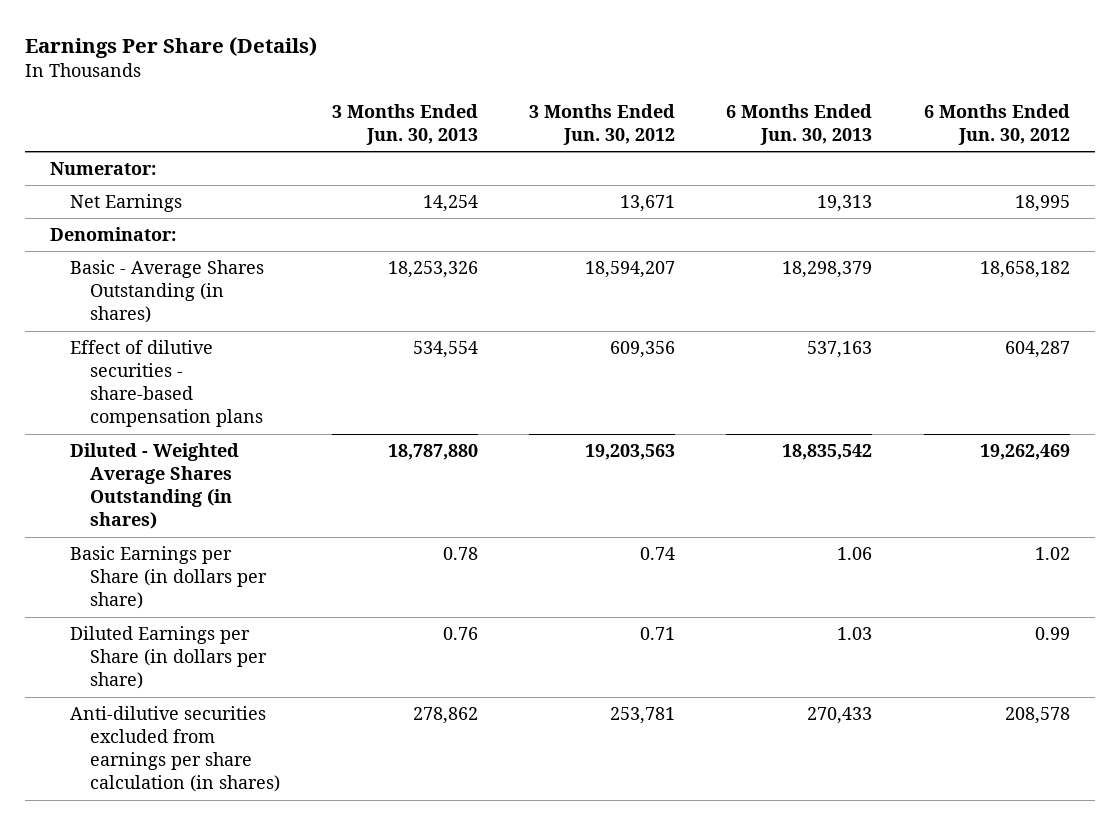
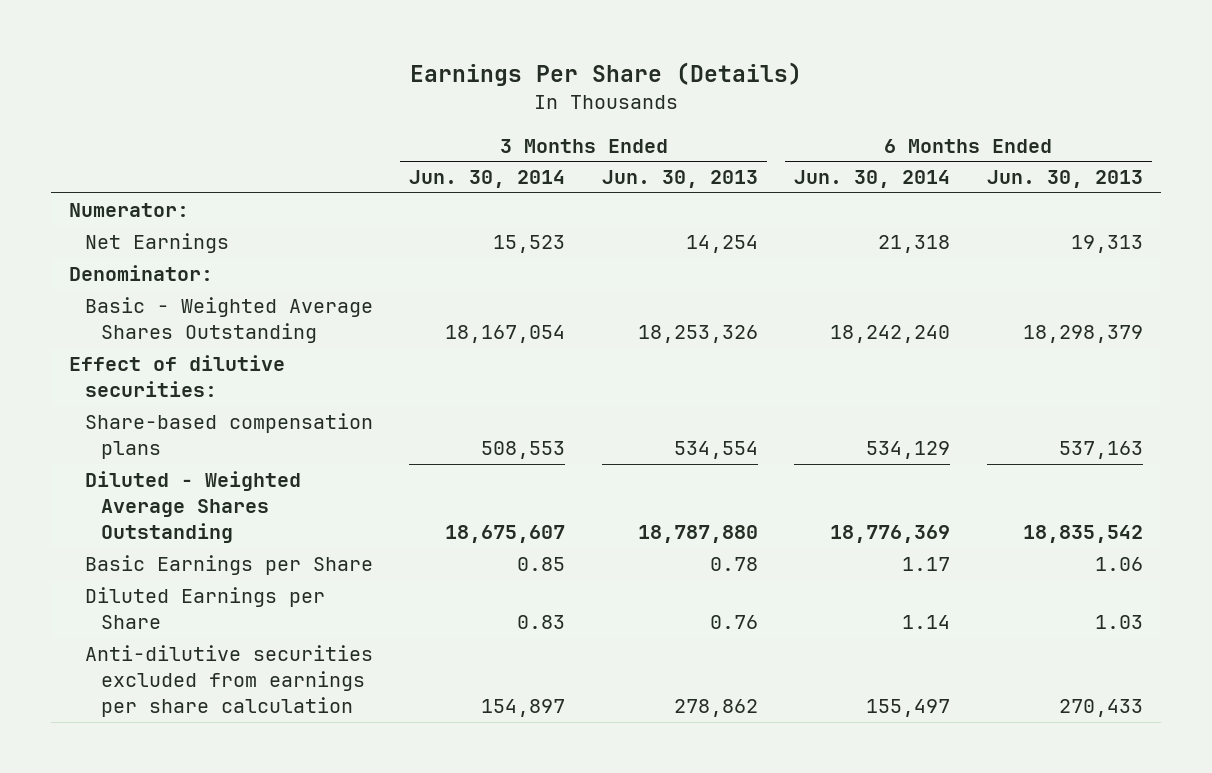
[529,104,676,146] 3 Months Ended Jun. 30, 2012 -> none
[923,104,1070,146] 6 Months Ended Jun. 30, 2012 -> none
none -> [409,170,566,189] Jun. 30, 2014
none -> [794,170,951,189] Jun. 30, 2014
[70,260,265,324] Basic - Average Shares Outstanding (in shares) -> [85,297,374,344] Basic - Weighted Average Shares Outstanding
none -> [68,355,285,398] Effect of dilutive securities:
[70,340,264,428] Effect of dilutive securities - share-based compensation plans -> [85,413,374,460] Share-based compensation plans
[70,443,240,530] Diluted - Weighted Average Shares Outstanding (in shares) -> [85,471,302,544] Diluted - Weighted Average Shares Outstanding
[70,546,268,610] Basic Earnings per Share (in dollars per share) -> [85,555,374,576] Basic Earnings per Share
[70,626,268,690] Diluted Earnings per Share (in dollars per share) -> [85,587,326,630] Diluted Earnings per Share
[70,706,281,793] Anti-dilutive securities excluded from earnings per share calculation (in shares) -> [85,645,374,718] Anti-dilutive securities excluded from earnings per share calculation

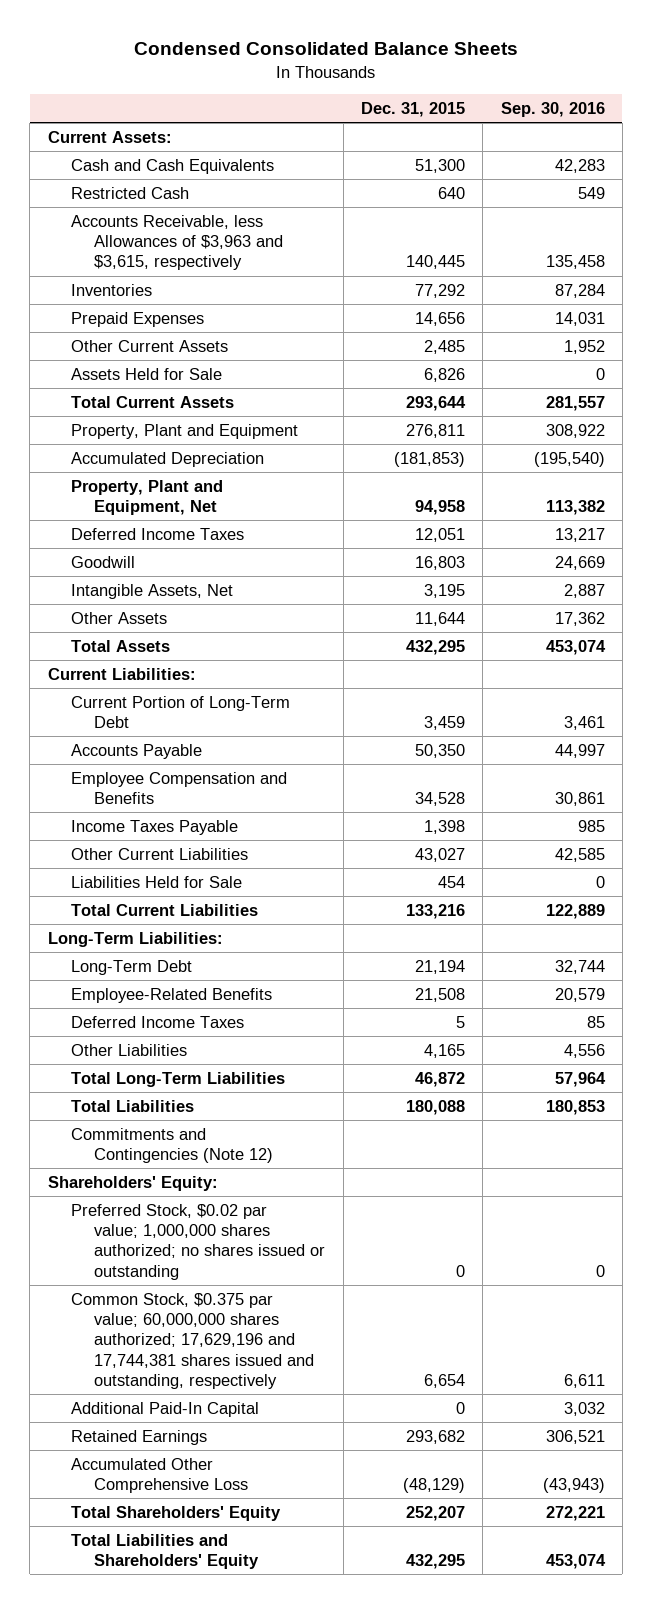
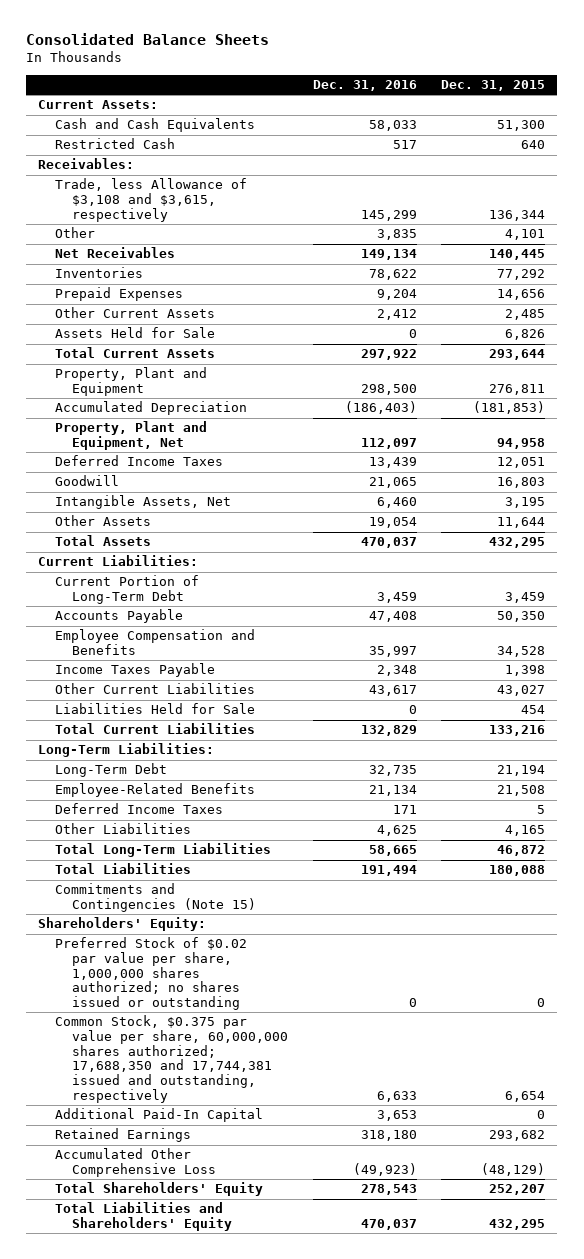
[134,42,519,56] Condensed Consolidated Balance Sheets -> [26,33,270,46] Consolidated Balance Sheets
[500,102,605,118] Sep. 30, 2016 -> none
none -> [312,79,417,91] Dec. 31, 2016
none -> [38,158,135,170] Receivables:
[70,214,284,271] Accounts Receivable, less Allowances of $3,963 and $3,615, respectively -> [55,178,248,222] Trade, less Allowance of $3,108 and $3,615, respectively
[405,255,465,270] 140,445 -> [489,209,546,221] 136,344
none -> [55,227,96,239] Other
none -> [55,247,176,259] Net Receivables
[70,1127,274,1164] Commitments and Contingencies (Note 12) -> [55,883,257,913] Commitments and Contingencies (Note 15)
[70,1203,326,1280] Preferred Stock, $0.02 par value; 1,000,000 shares authorized; no shares issued or outstanding -> [55,937,248,1010] Preferred Stock of $0.02 par value per share, 1,000,000 shares authorized; no shares issued or outstanding
[70,1292,315,1389] Common Stock, $0.375 par value; 60,000,000 shares authorized; 17,629,196 and 17,744,381 shares issued and outstanding, respectively -> [55,1015,289,1103] Common Stock, $0.375 par value per share, 60,000,000 shares authorized; 17,688,350 and 17,744,381 issued and outstanding, respectively

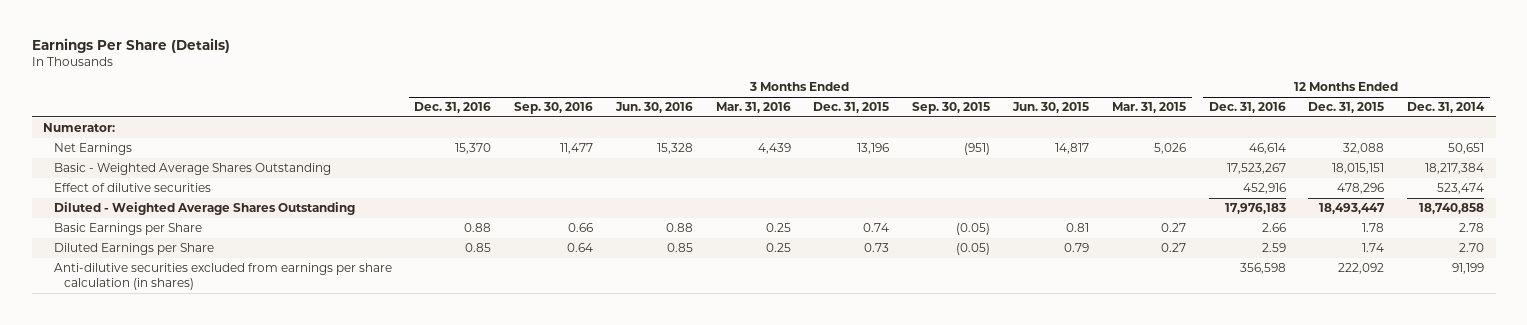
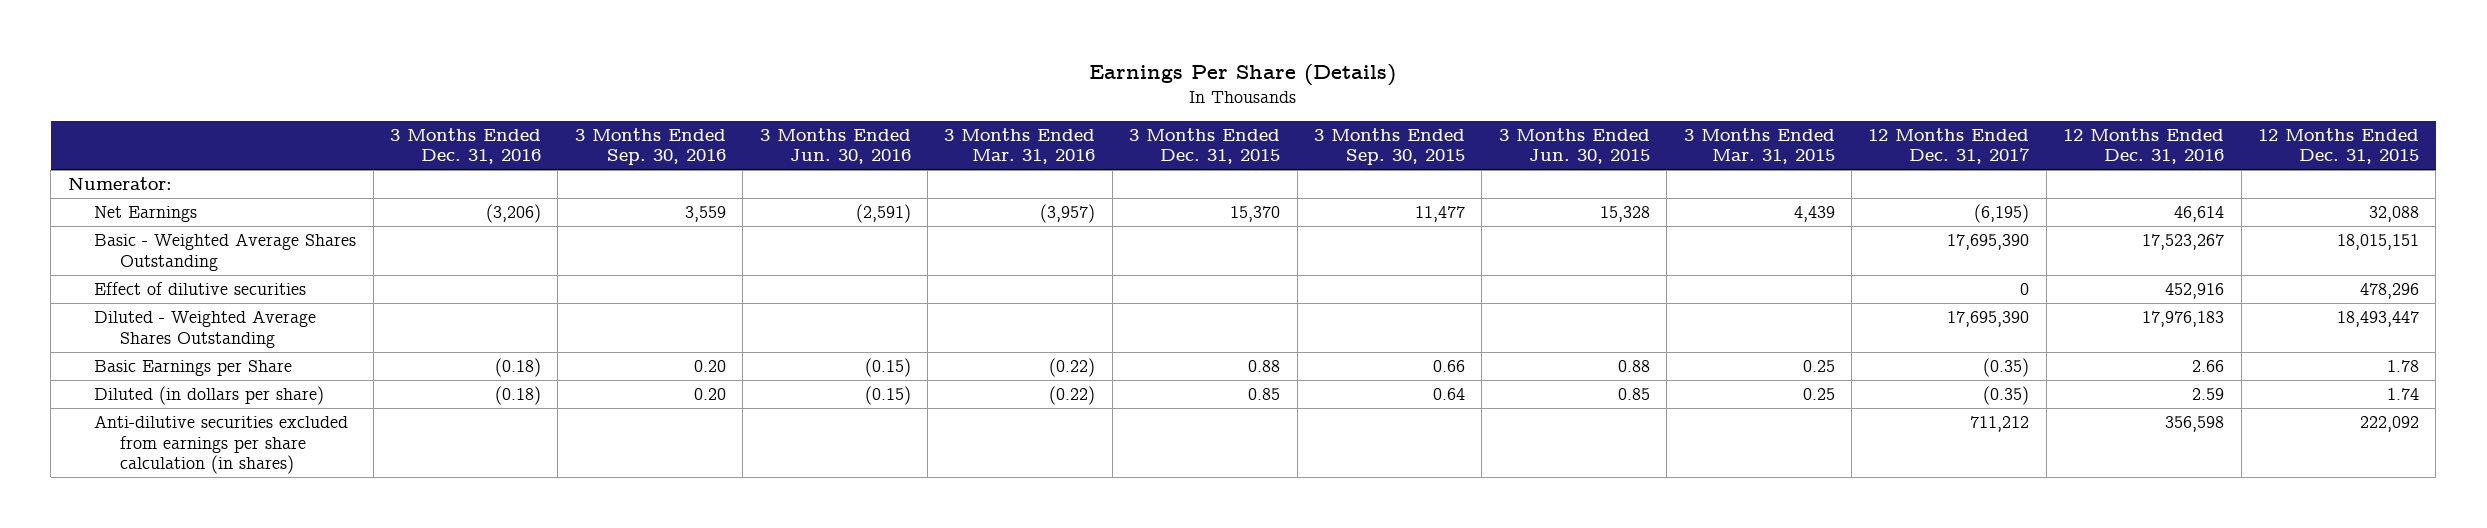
[1407,102,1486,114] Dec. 31, 2014 -> none
none -> [1868,127,2031,165] 12 Months Ended Dec. 31, 2017
[455,142,492,154] 15,370 -> [485,204,541,224] (3,206)
[560,142,594,154] 11,477 -> [684,206,726,223] 3,559
[656,142,693,154] 15,328 -> [855,204,911,224] (2,591)
[757,142,791,154] 4,439 -> [1040,204,1096,224] (3,957)
[857,142,890,154] 13,196 -> [1230,206,1281,223] 15,370
[964,142,991,155] (951) -> [1414,206,1465,223] 11,477
[1055,142,1090,154] 14,817 -> [1599,206,1650,223] 15,328
[1153,142,1186,154] 5,026 -> [1793,206,1835,223] 4,439
[464,222,492,232] 0.88 -> [494,358,541,378] (0.18)
[568,222,594,232] 0.66 -> [693,360,726,373] 0.20
[665,222,693,232] 0.88 -> [864,358,911,378] (0.15)
[765,222,791,232] 0.25 -> [1049,358,1096,378] (0.22)
[863,222,890,232] 0.74 -> [1248,360,1281,373] 0.88
[956,222,991,235] (0.05) -> [1432,360,1465,373] 0.66
[1066,222,1090,232] 0.81 -> [1617,360,1650,373] 0.88
[1160,222,1186,232] 0.27 -> [1802,360,1835,373] 0.25
[53,242,214,255] Diluted Earnings per Share -> [94,386,325,406] Diluted (in dollars per share)
[465,242,492,252] 0.85 -> [494,386,541,406] (0.18)
[567,242,594,252] 0.64 -> [693,388,726,401] 0.20
[666,242,693,252] 0.85 -> [864,386,911,406] (0.15)
[765,242,791,252] 0.25 -> [1049,386,1096,406] (0.22)
[864,242,890,252] 0.73 -> [1248,388,1281,401] 0.85
[956,242,991,255] (0.05) -> [1432,388,1465,401] 0.64
[1064,242,1090,252] 0.79 -> [1617,388,1650,401] 0.85
[1160,242,1186,252] 0.27 -> [1802,388,1835,401] 0.25

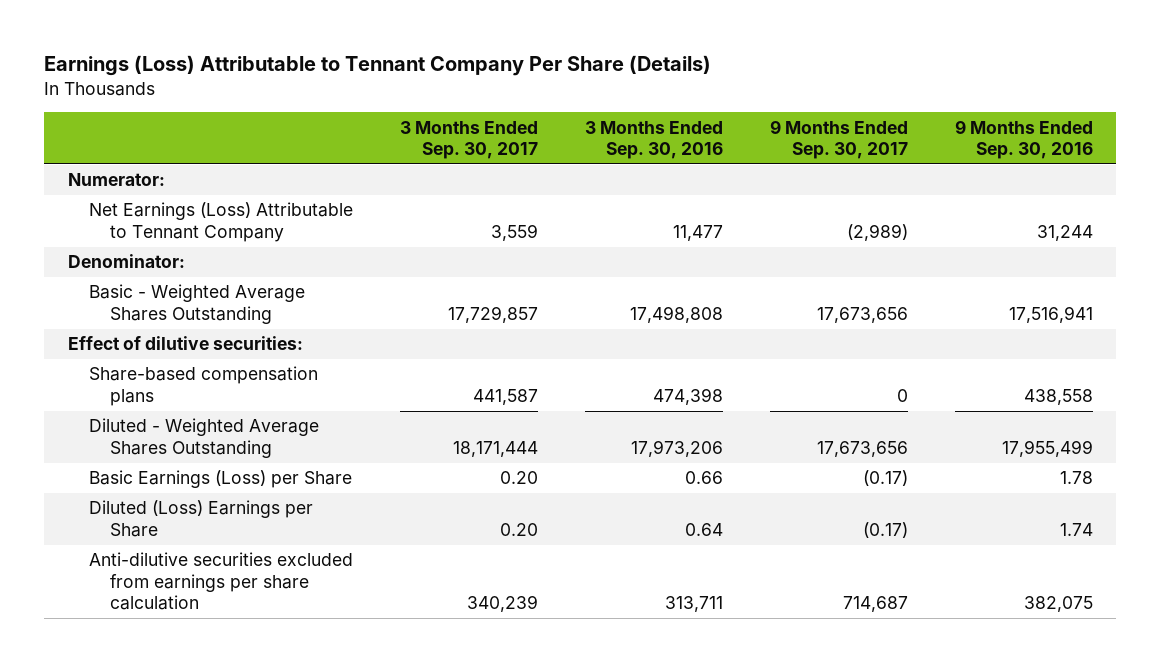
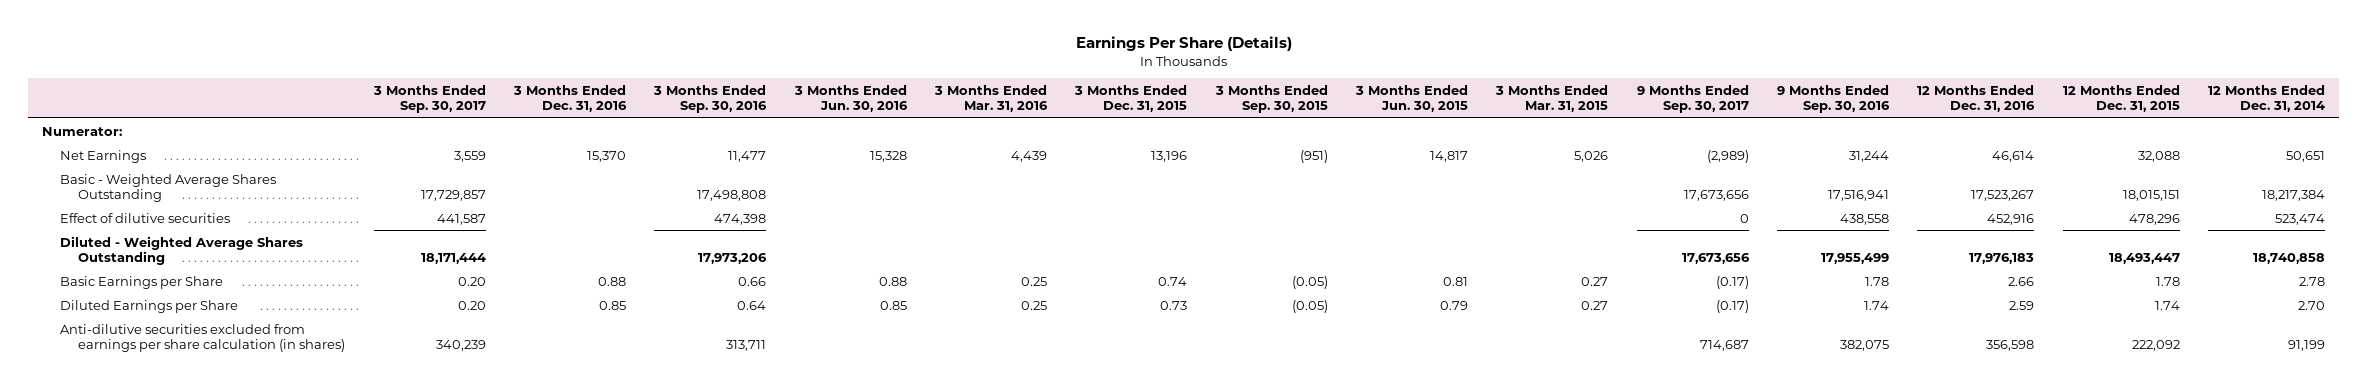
[44,55,712,77] Earnings (Loss) Attributable to Tennant Company Per Share (Details) -> [1075,36,1292,52] Earnings Per Share (Details)
none -> [512,84,627,113] 3 Months Ended Dec. 31, 2016
none -> [793,84,908,113] 3 Months Ended Jun. 30, 2016
none -> [933,84,1048,113] 3 Months Ended Mar. 31, 2016
none -> [1074,84,1188,113] 3 Months Ended Dec. 31, 2015
none -> [1214,84,1328,114] 3 Months Ended Sep. 30, 2015
none -> [1354,84,1468,113] 3 Months Ended Jun. 30, 2015
none -> [1495,84,1609,113] 3 Months Ended Mar. 31, 2015
none -> [1917,84,2036,113] 12 Months Ended Dec. 31, 2016
none -> [2062,84,2180,113] 12 Months Ended Dec. 31, 2015
none -> [2207,84,2325,113] 12 Months Ended Dec. 31, 2014
[67,254,185,269] Denominator: -> none
[89,202,354,242] Net Earnings (Loss) Attributable to Tennant Company -> [60,149,147,163] Net Earnings
[67,336,303,351] Effect of dilutive securities: -> none
[89,366,319,406] Share-based compensation plans -> [60,212,231,223] Effect of dilutive securities
[89,470,353,489] Basic Earnings (Loss) per Share -> [60,275,224,289] Basic Earnings per Share
[89,500,314,537] Diluted (Loss) Earnings per Share -> [60,299,239,313] Diluted Earnings per Share
[89,552,354,611] Anti-dilutive securities excluded from earnings per share calculation -> [60,323,346,352] Anti-dilutive securities excluded from earnings per share calculation (in shares)

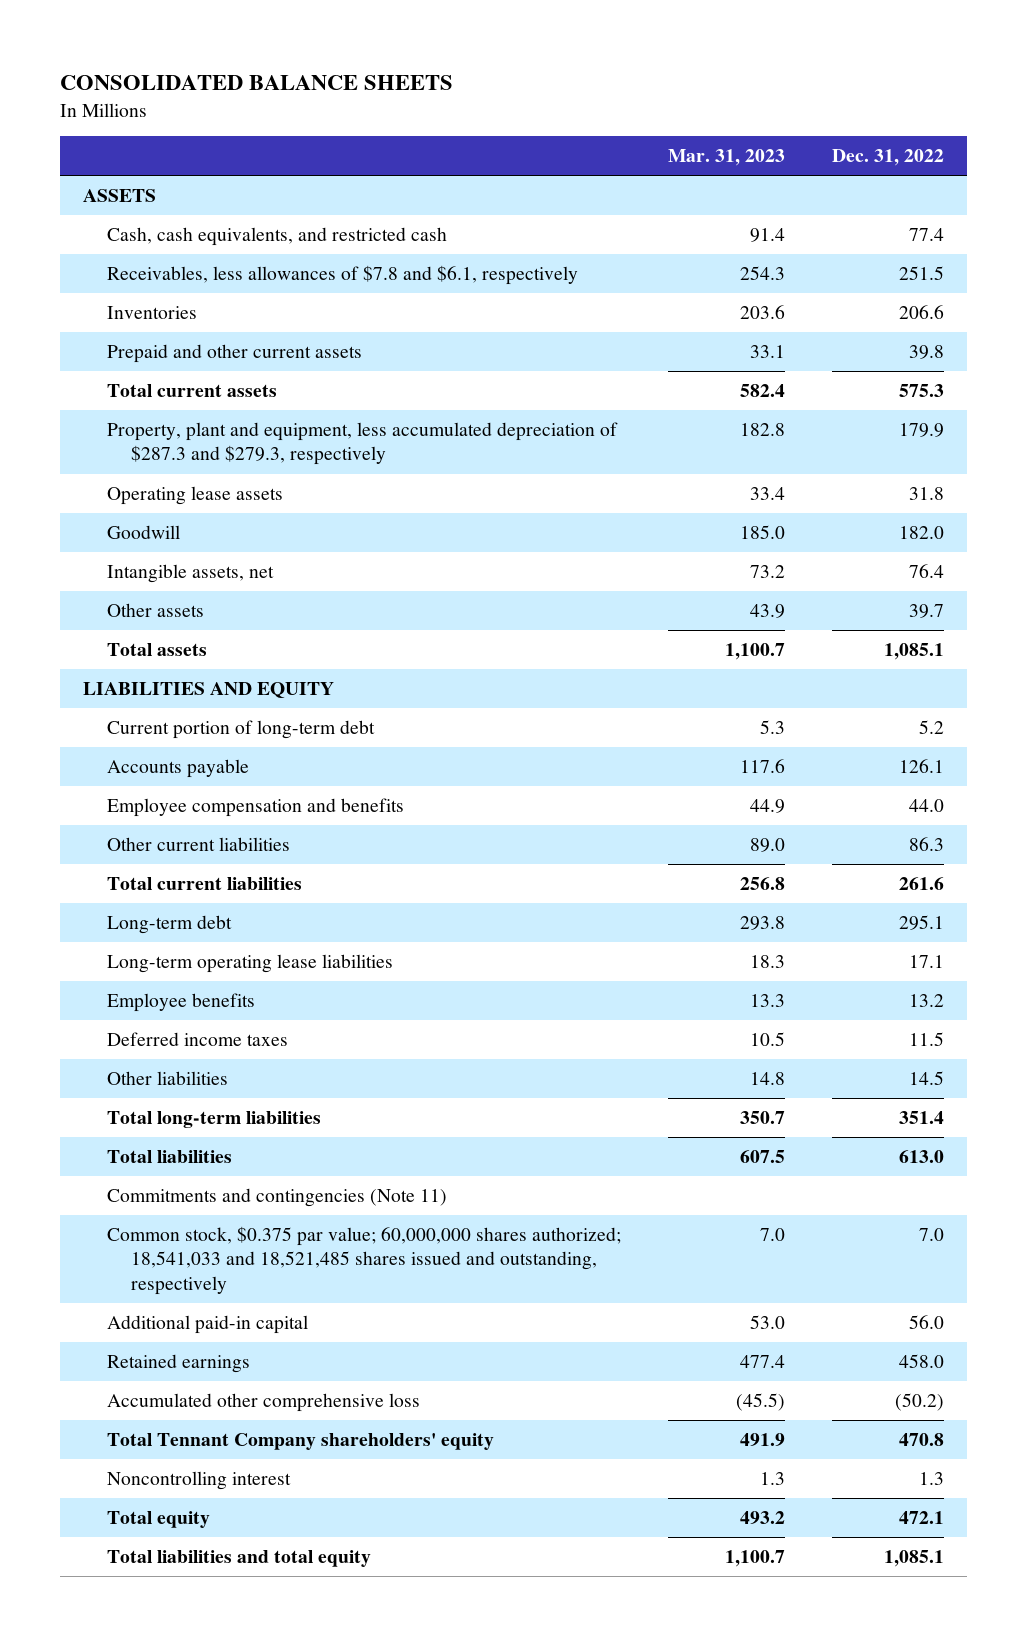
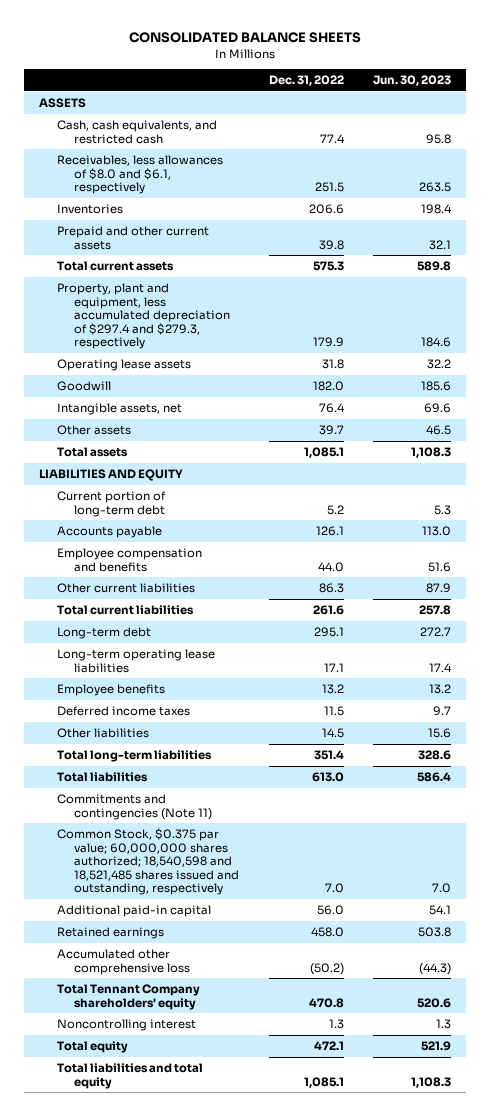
[667,149,785,167] Mar. 31, 2023 -> none
none -> [373,74,452,86] Jun. 30, 2023
[107,265,579,286] Receivables, less allowances of $7.8 and $6.1, respectively -> [56,154,223,195] Receivables, less allowances of $8.0 and $6.1, respectively
[107,422,619,466] Property, plant and equipment, less accumulated depreciation of $287.3 and $279.3, respectively -> [56,282,231,350] Property, plant and equipment, less accumulated depreciation of $297.4 and $279.3, respectively
[107,1226,622,1295] Common stock, $0.375 par value; 60,000,000 shares authorized; 18,541,033 and 18,521,485 shares issued and outstanding, respectively -> [56,827,240,896] Common Stock, $0.375 par value; 60,000,000 shares authorized; 18,540,598 and 18,521,485 shares issued and outstanding, respectively

